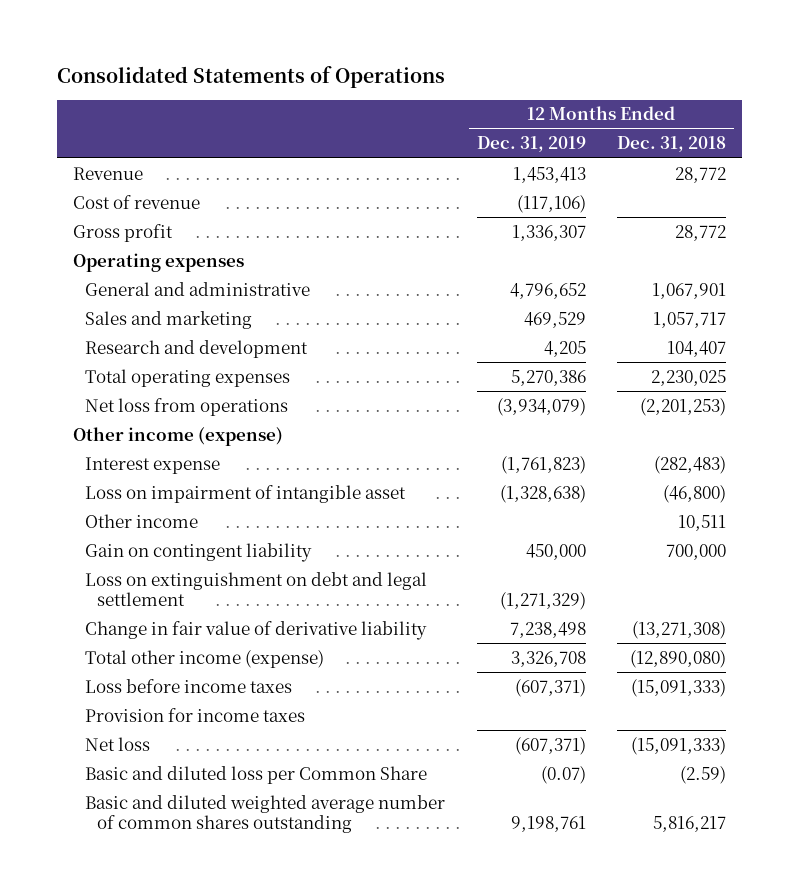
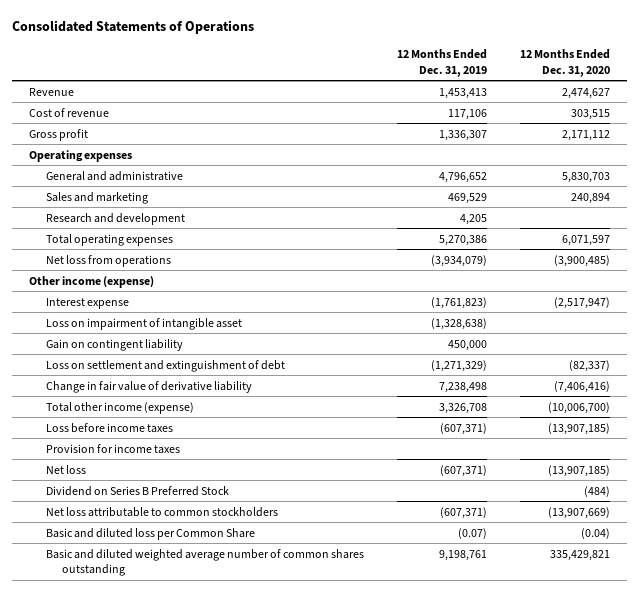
[617,136,727,153] Dec. 31, 2018 -> none
none -> [520,49,611,77] 12 Months Ended Dec. 31, 2020
[516,194,586,213] (117,106) -> [447,108,487,120] 117,106
[85,513,199,528] Other income -> none
[85,571,428,607] Loss on extinguishment on debt and legal settlement -> [45,359,285,372] Loss on settlement and extinguishment of debt
none -> [45,485,229,496] Dividend on Series B Preferred Stock
none -> [45,506,278,517] Net loss attributable to common stockholders

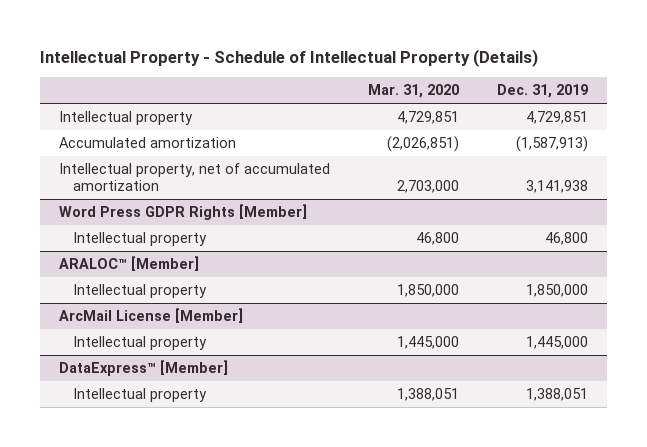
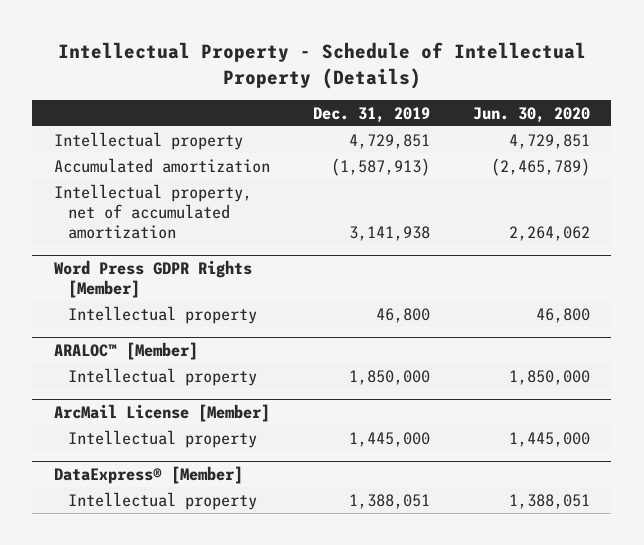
[368,84,460,99] Mar. 31, 2020 -> none
none -> [472,106,590,123] Jun. 30, 2020
[59,360,229,377] DataExpress™ [Member] -> [53,465,243,484] DataExpress® [Member]

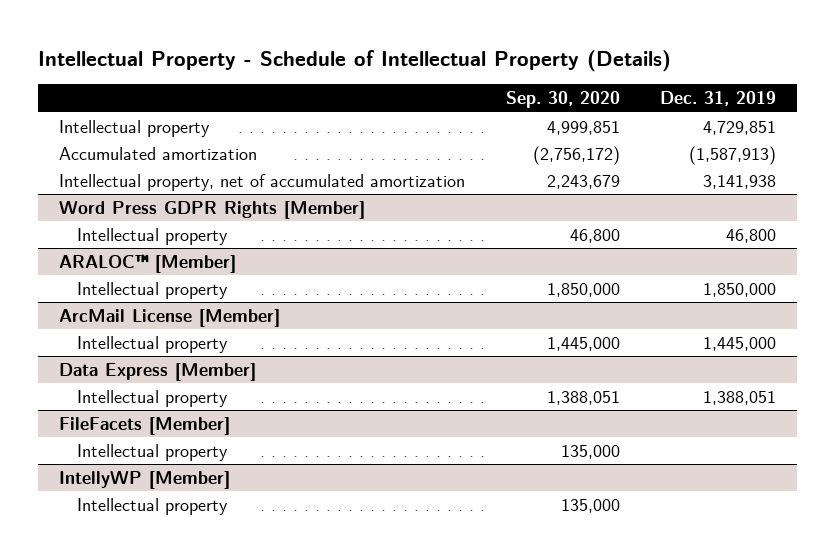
[472,106,590,123] Jun. 30, 2020 -> none
none -> [505,91,620,109] Sep. 30, 2020
[53,465,243,484] DataExpress® [Member] -> [58,362,256,381] Data Express [Member]
none -> [58,416,230,435] FileFacets [Member]
none -> [77,443,229,461] Intellectual property
none -> [58,470,230,489] IntellyWP [Member]
none -> [77,497,229,515] Intellectual property

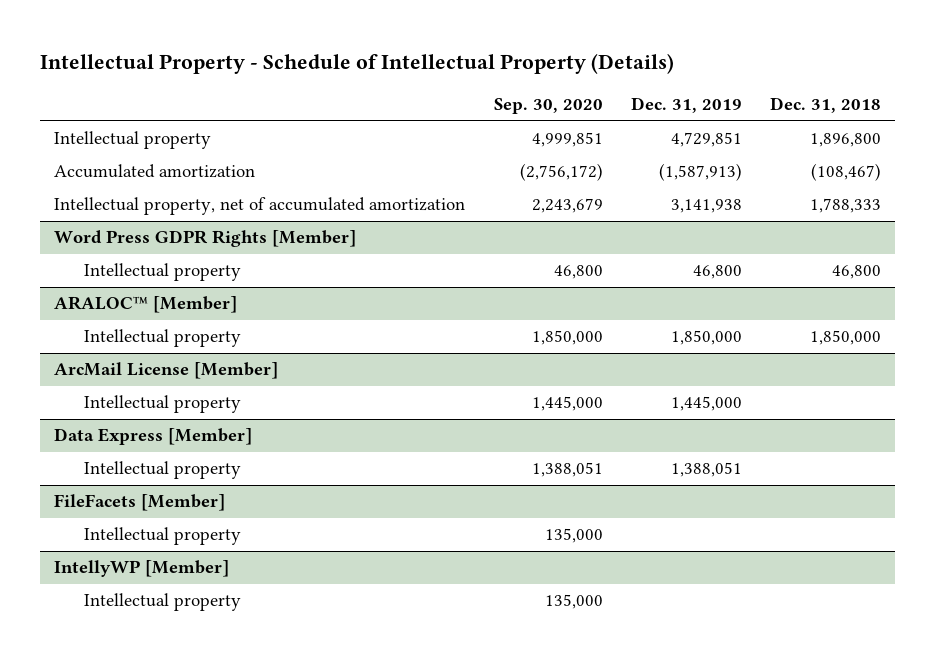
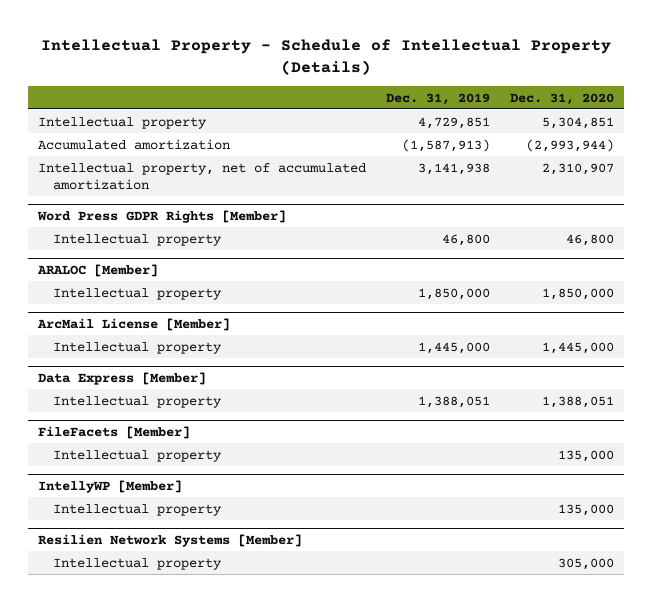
[493,98,603,115] Sep. 30, 2020 -> none
[769,97,881,114] Dec. 31, 2018 -> none
none -> [509,92,614,105] Dec. 31, 2020
[54,296,238,314] ARALOC™ [Member] -> [36,264,158,278] ARALOC [Member]
none -> [37,534,302,548] Resilien Network Systems [Member]
none -> [52,557,222,570] Intellectual property

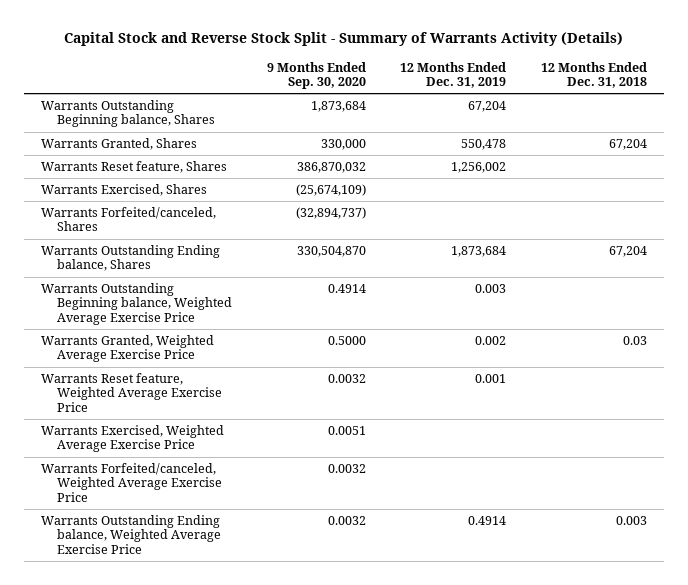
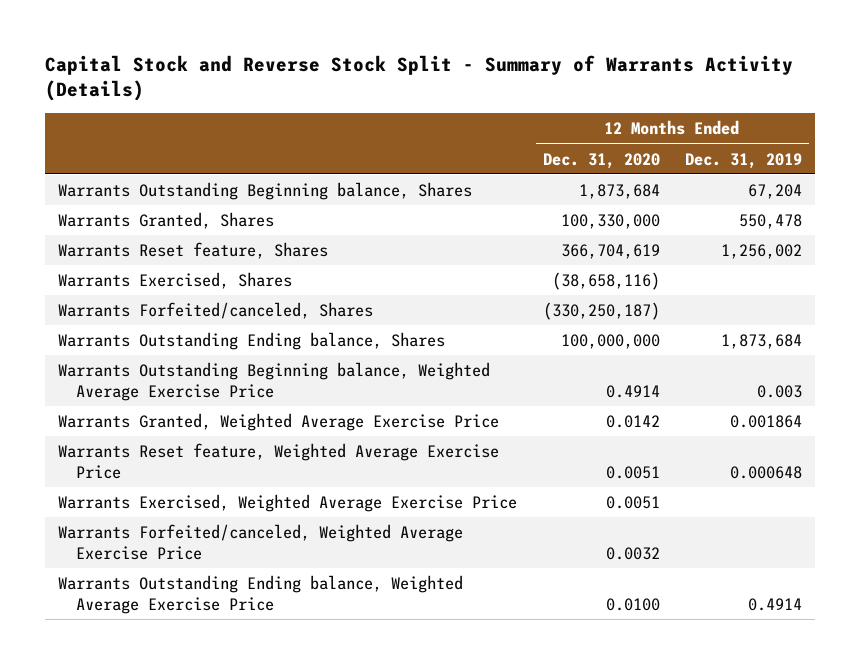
[266,61,366,90] 9 Months Ended Sep. 30, 2020 -> none
[540,61,647,89] 12 Months Ended Dec. 31, 2018 -> none
none -> [542,152,660,169] Dec. 31, 2020
[475,336,507,346] 0.002 -> [730,415,803,429] 0.001864
[475,374,507,384] 0.001 -> [730,465,803,479] 0.000648

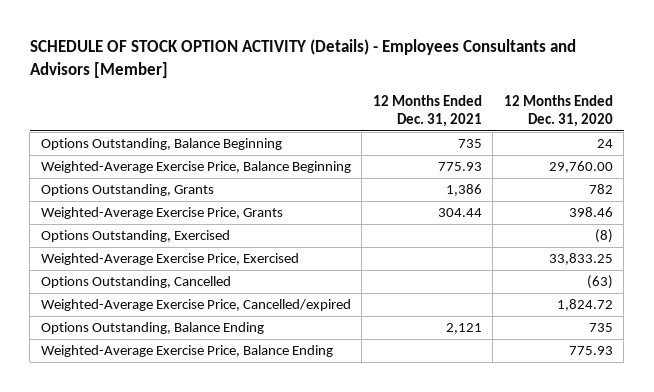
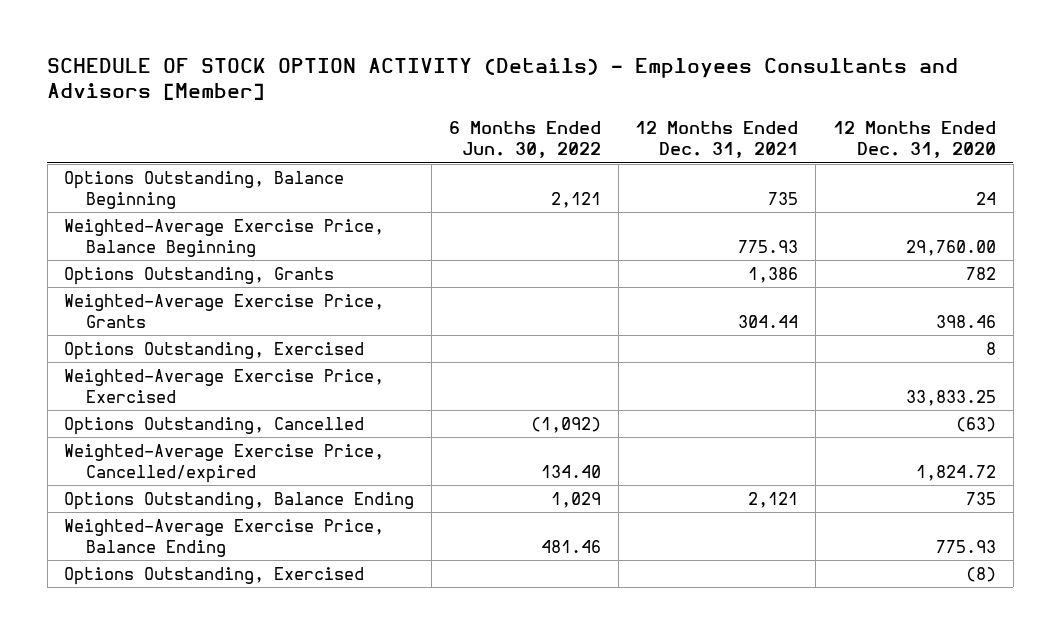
none -> [448,121,601,159] 6 Months Ended Jun. 30, 2022
none -> [64,341,365,360] Options Outstanding, Exercised
[40,230,230,243] Options Outstanding, Exercised -> [64,566,365,585] Options Outstanding, Exercised

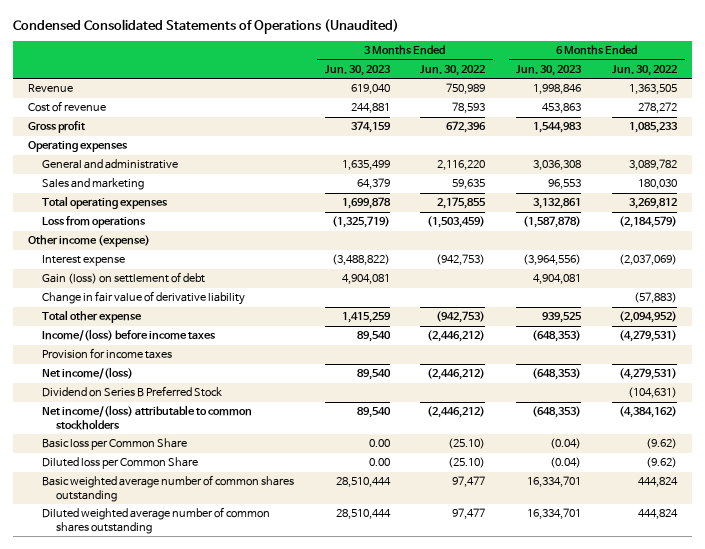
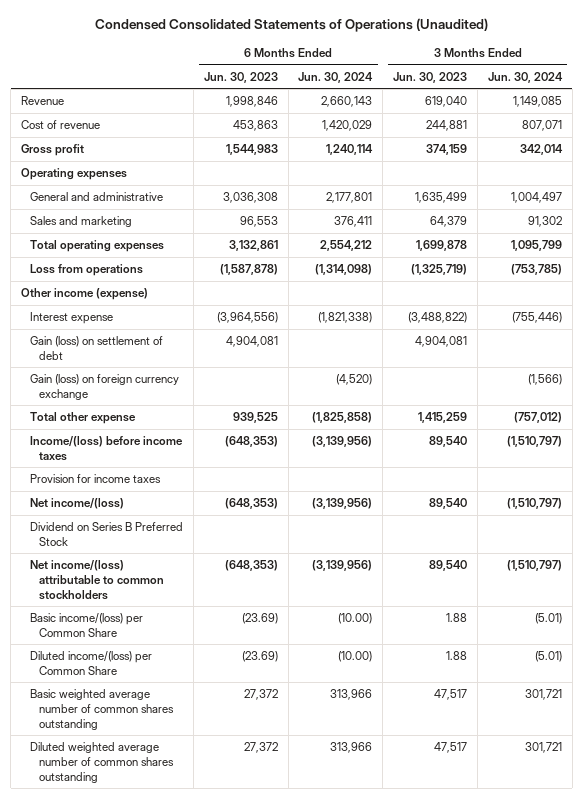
[420,65,486,77] Jun. 30, 2022 -> none
[611,65,677,77] Jun. 30, 2022 -> none
none -> [298,71,374,83] Jun. 30, 2024
none -> [487,71,563,83] Jun. 30, 2024
[42,291,246,306] Change in fair value of derivative liability -> none
none -> [29,374,179,400] Gain (loss) on foreign currency exchange
[42,438,188,451] Basic loss per Common Share -> [29,613,143,637] Basic income/(loss) per Common Share
[368,439,390,448] 0.00 -> [446,613,468,623] 1.88
[550,438,582,450] (0.04) -> [241,613,278,625] (23.69)
[42,457,199,470] Diluted loss per Common Share -> [29,651,152,675] Diluted income/(loss) per Common Share
[368,458,390,467] 0.00 -> [446,651,468,661] 1.88
[550,457,582,469] (0.04) -> [241,651,278,663] (23.69)
[335,477,391,488] 28,510,444 -> [434,689,468,701] 47,517
[527,476,582,488] 16,334,701 -> [243,689,278,701] 27,372
[335,509,391,520] 28,510,444 -> [434,742,468,754] 47,517
[527,508,582,520] 16,334,701 -> [243,742,278,754] 27,372

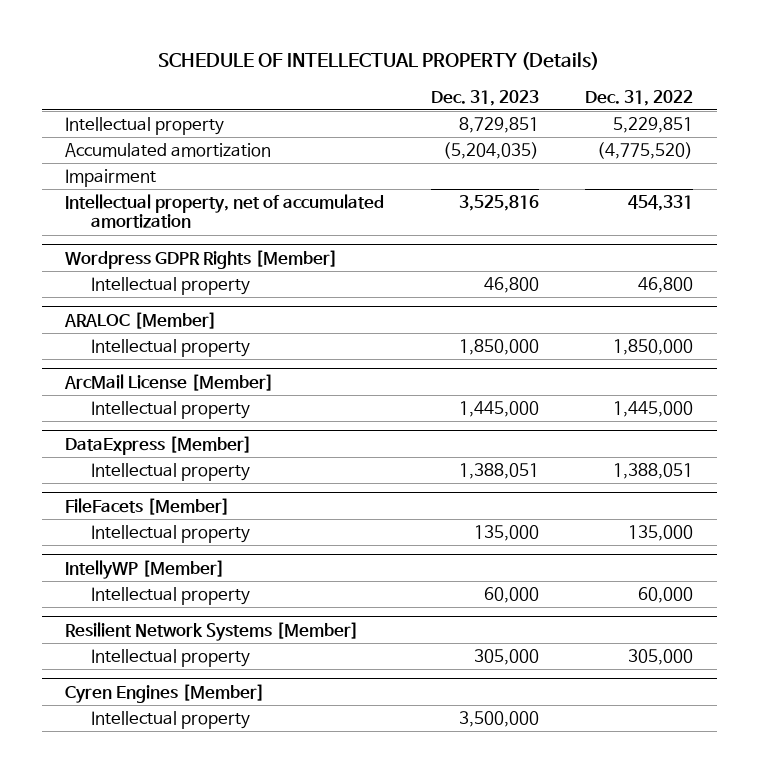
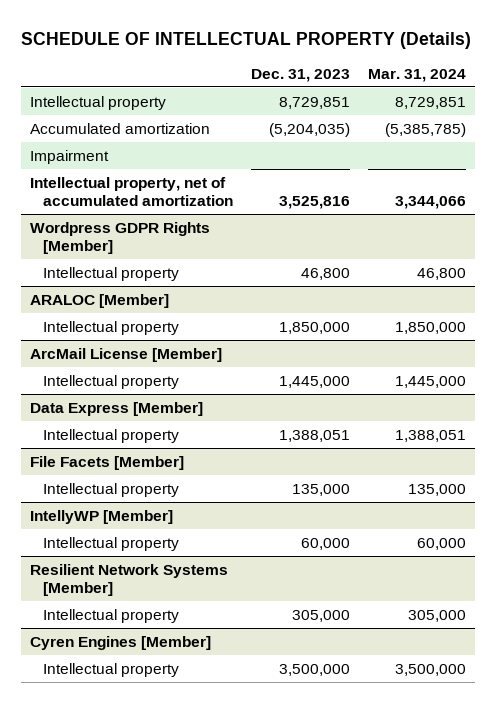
[585,89,694,106] Dec. 31, 2022 -> none
none -> [367,68,466,82] Mar. 31, 2024
[65,435,253,455] DataExpress [Member] -> [29,401,203,416] Data Express [Member]
[65,497,231,515] FileFacets [Member] -> [29,455,184,470] File Facets [Member]

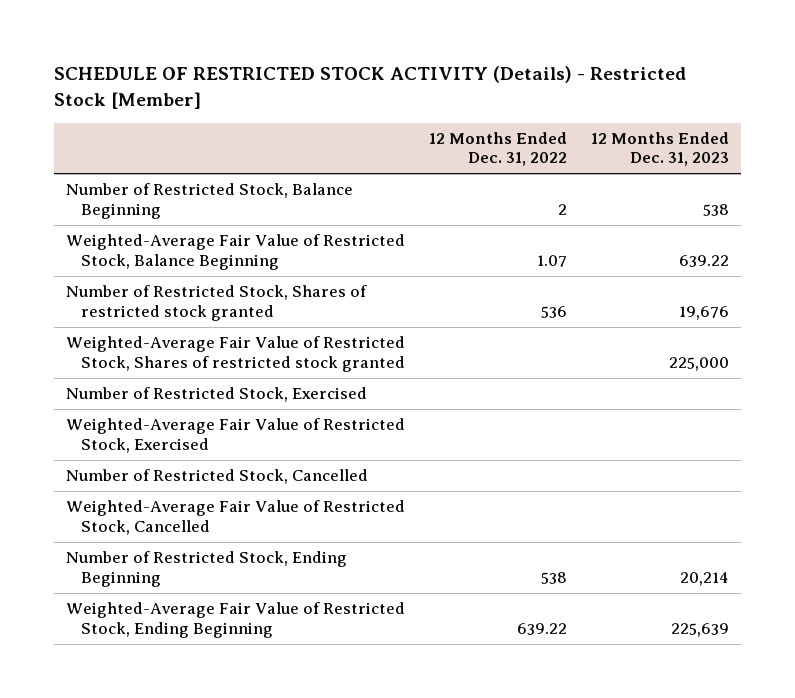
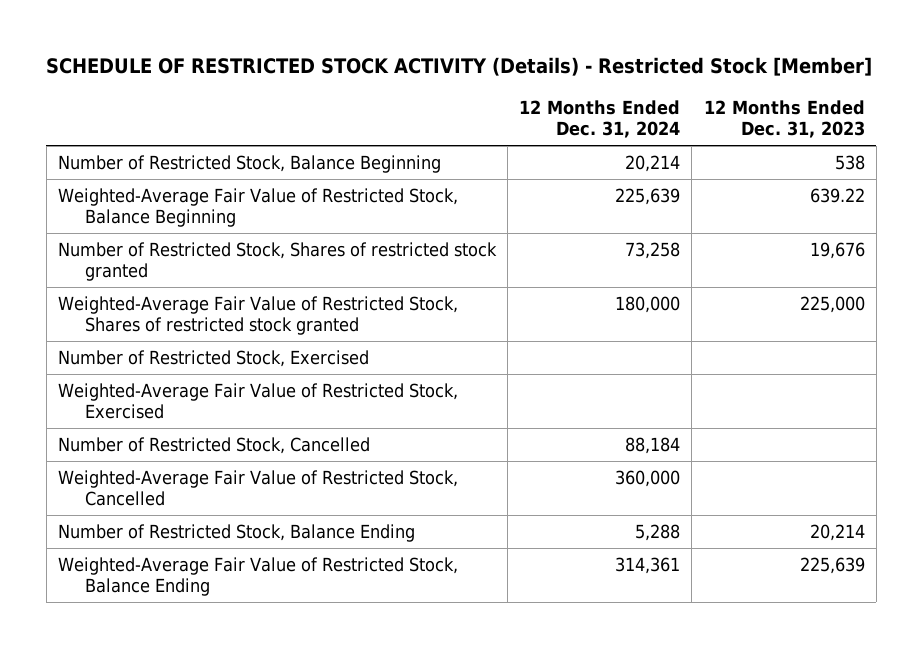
[429,132,568,167] 12 Months Ended Dec. 31, 2022 -> none
none -> [519,99,681,138] 12 Months Ended Dec. 31, 2024
[66,551,348,587] Number of Restricted Stock, Ending Beginning -> [57,523,415,542] Number of Restricted Stock, Balance Ending
[66,602,406,638] Weighted-Average Fair Value of Restricted Stock, Ending Beginning -> [57,556,458,596] Weighted-Average Fair Value of Restricted Stock, Balance Ending

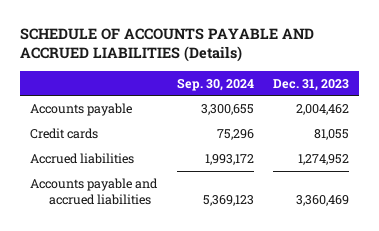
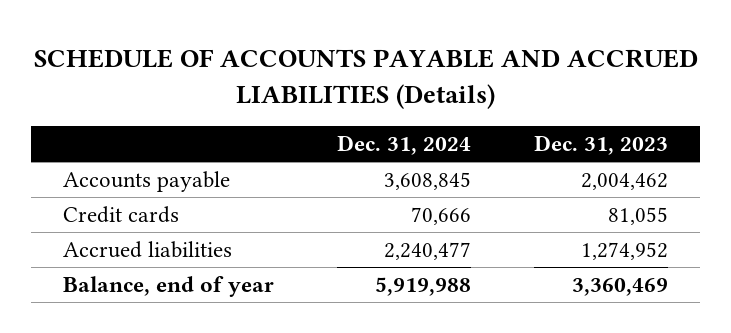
[176,77,254,91] Sep. 30, 2024 -> none
none -> [337,134,472,155] Dec. 31, 2024
[29,177,158,205] Accounts payable and accrued liabilities -> [62,276,274,298] Balance, end of year

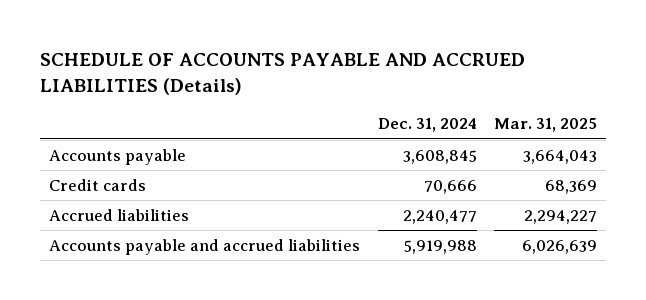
[534,134,669,155] Dec. 31, 2023 -> none
none -> [494,118,598,133] Mar. 31, 2025
[62,276,274,298] Balance, end of year -> [49,238,361,255] Accounts payable and accrued liabilities

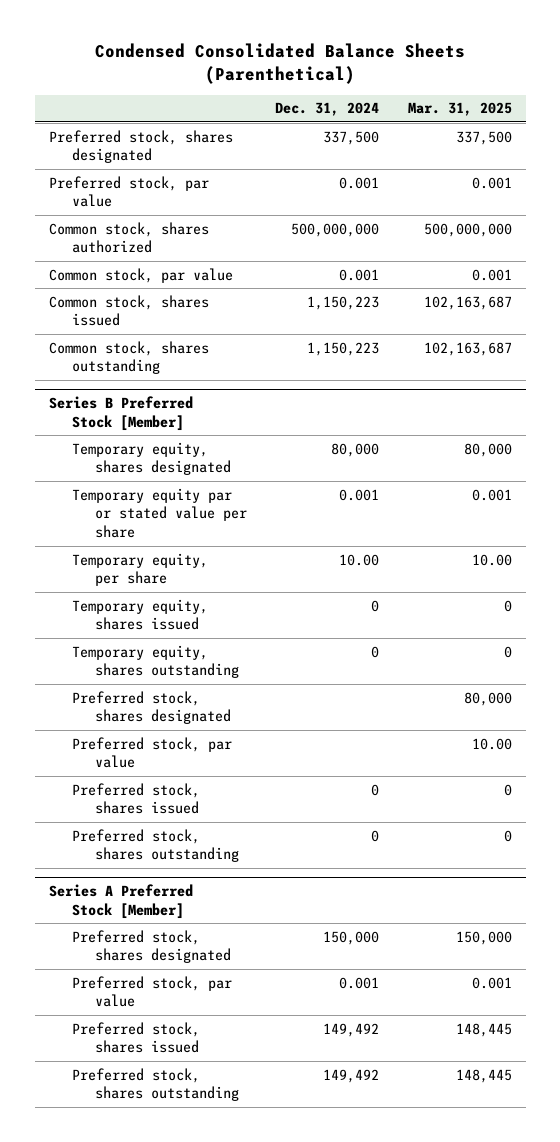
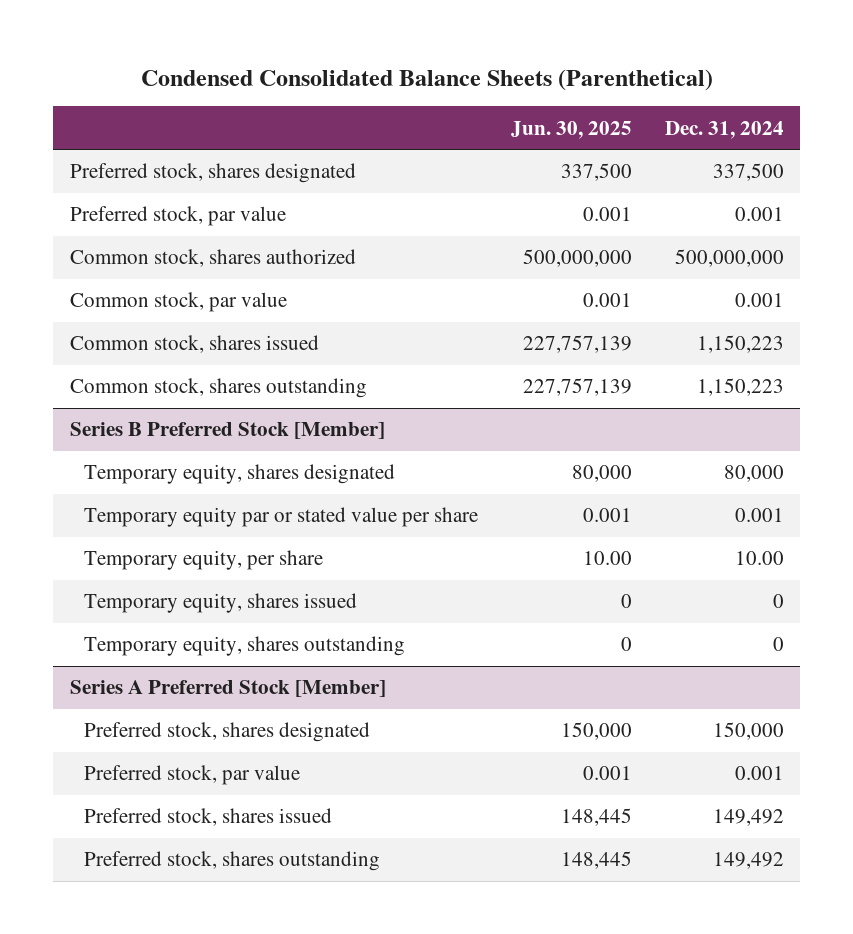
[407,102,512,117] Mar. 31, 2025 -> none
none -> [511,120,633,139] Jun. 30, 2025
[71,690,232,725] Preferred stock, shares designated -> none
[71,736,232,769] Preferred stock, par value -> none
[71,782,200,815] Preferred stock, shares issued -> none
[71,828,240,863] Preferred stock, shares outstanding -> none

